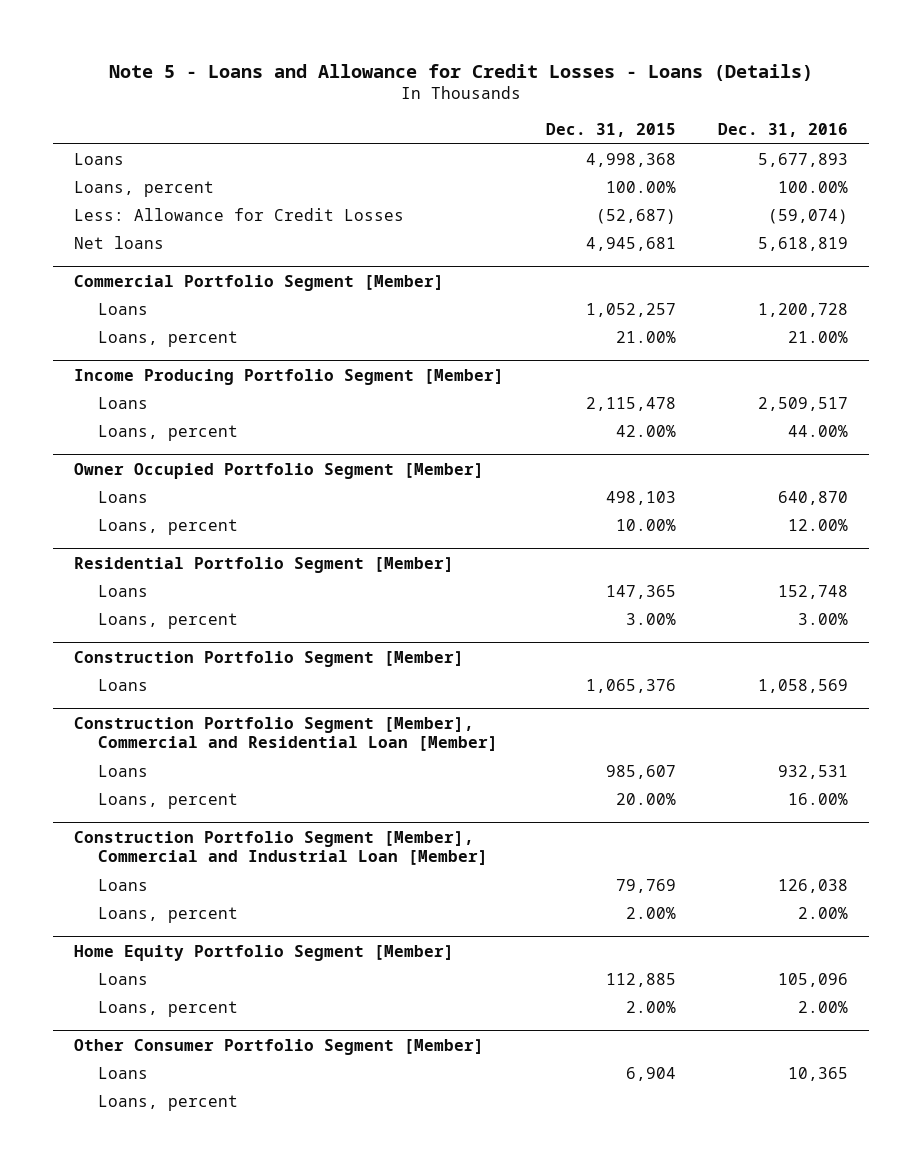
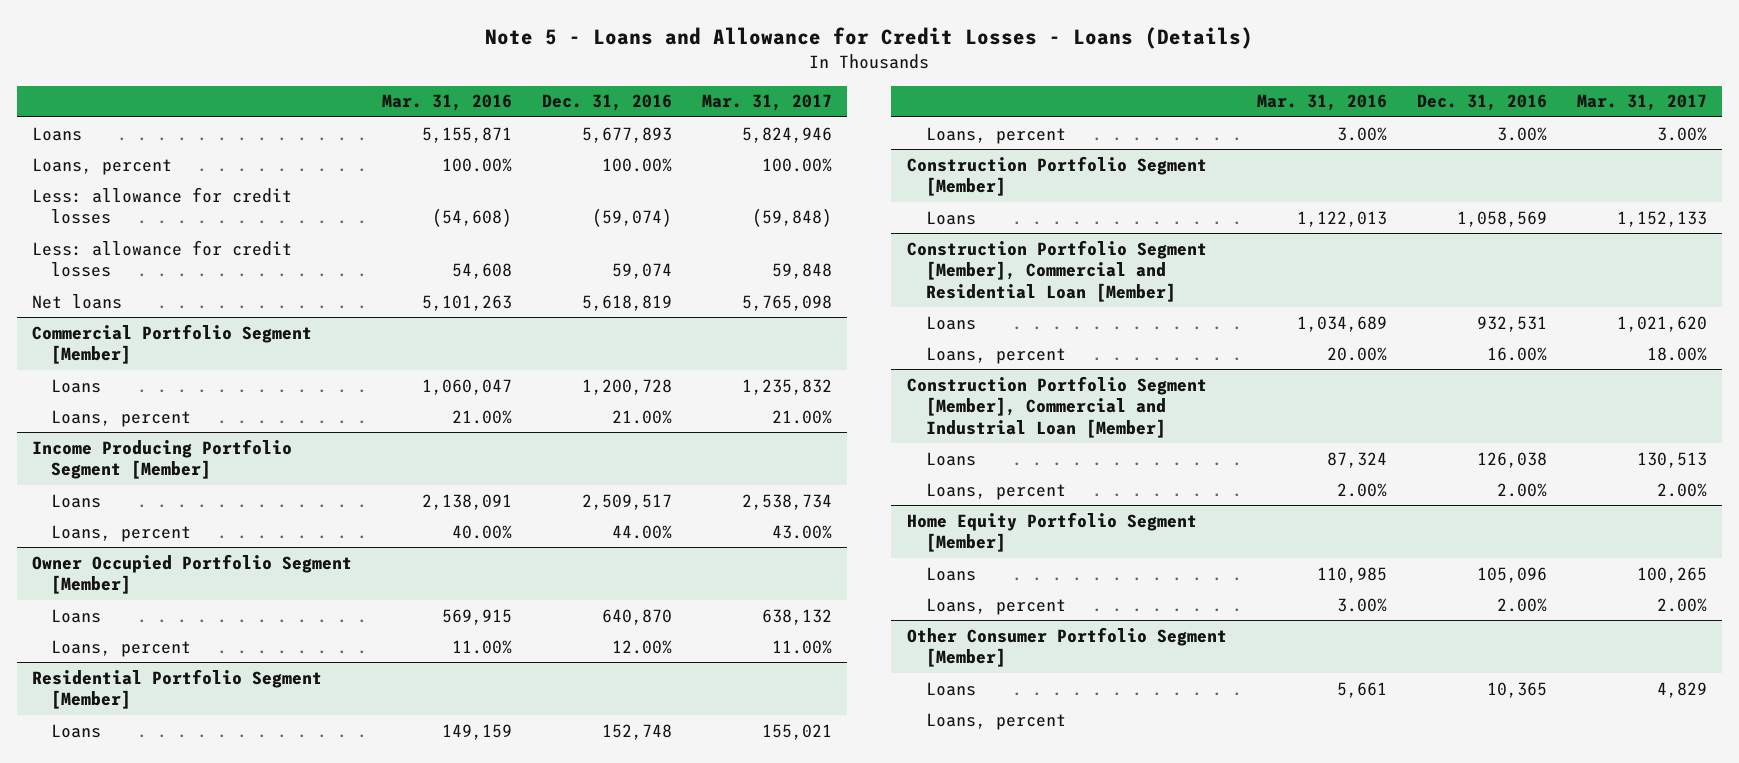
[545,123,676,138] Dec. 31, 2015 -> none
none -> [381,94,512,112] Mar. 31, 2016
none -> [702,94,833,112] Mar. 31, 2017
[73,207,404,221] Less: Allowance for Credit Losses -> [31,186,292,225] Less: allowance for credit losses
none -> [31,239,292,278] Less: allowance for credit losses

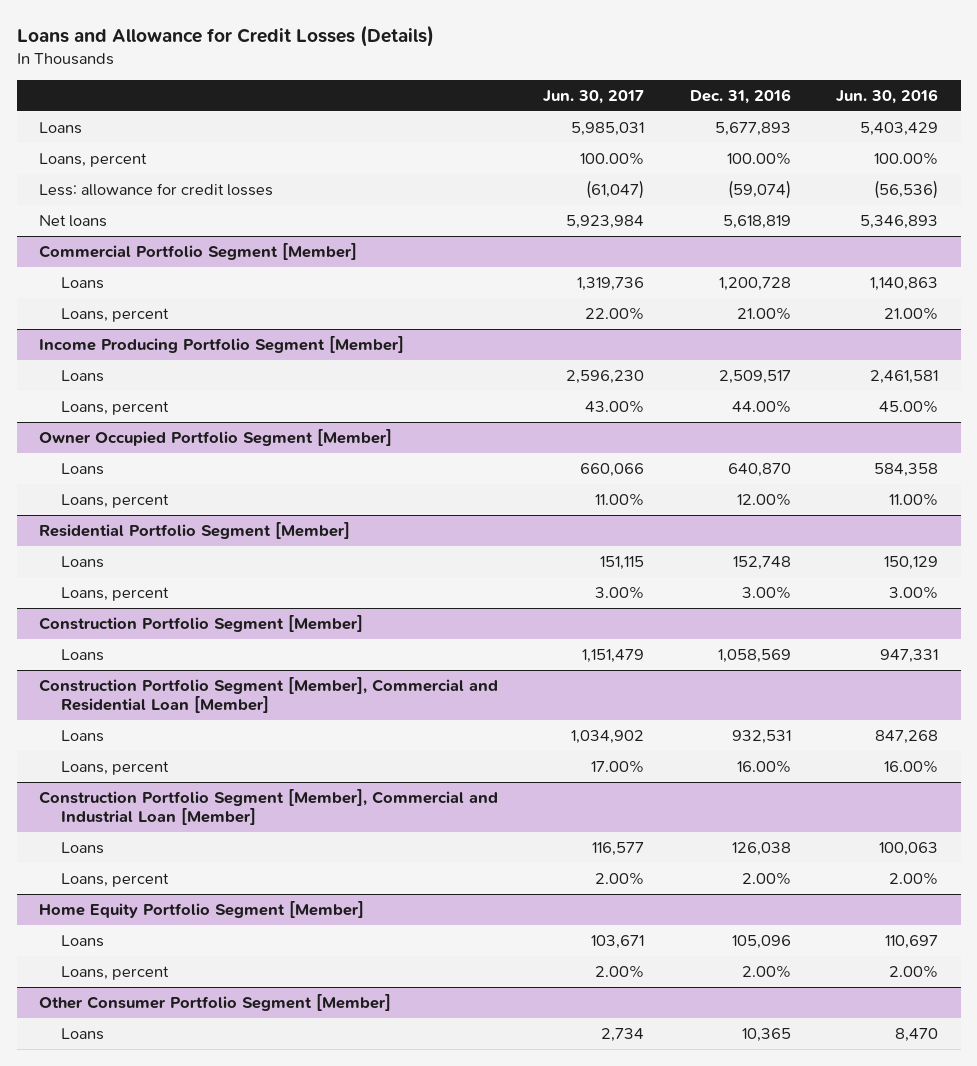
[485,26,1254,49] Note 5 - Loans and Allowance for Credit Losses - Loans (Details) -> [16,24,434,47] Loans and Allowance for Credit Losses (Details)
[381,94,512,112] Mar. 31, 2016 -> none
[702,94,833,112] Mar. 31, 2017 -> none
none -> [543,90,645,105] Jun. 30, 2017
none -> [835,89,938,105] Jun. 30, 2016
[31,239,292,278] Less: allowance for credit losses -> none
[925,712,1066,730] Loans, percent -> none

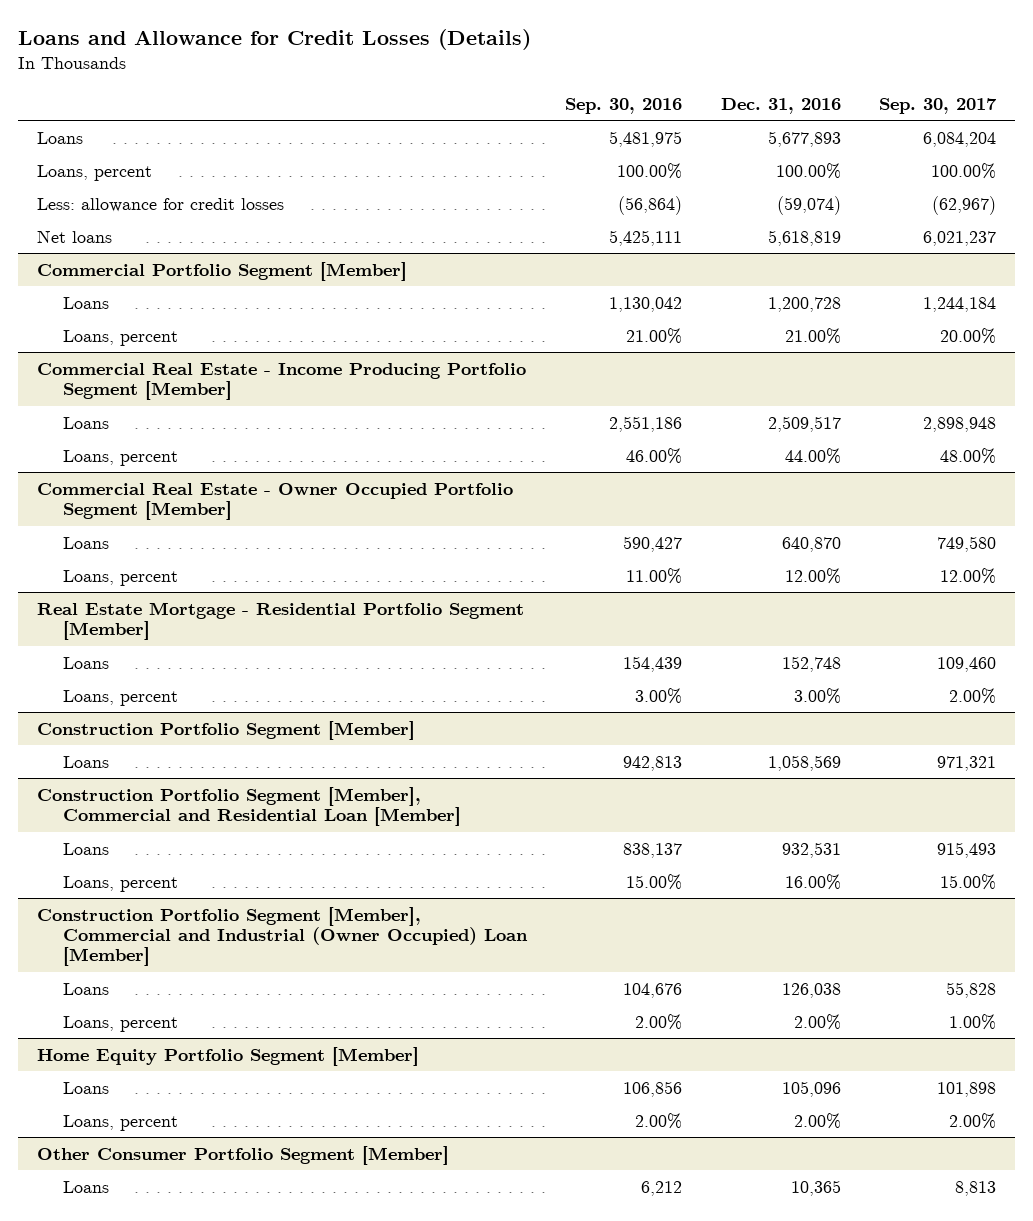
[543,90,645,105] Jun. 30, 2017 -> none
[835,89,938,105] Jun. 30, 2016 -> none
none -> [565,97,683,114] Sep. 30, 2016
none -> [878,97,997,114] Sep. 30, 2017
[39,335,405,353] Income Producing Portfolio Segment [Member] -> [37,362,527,401] Commercial Real Estate - Income Producing Portfolio Segment [Member]
[39,428,393,446] Owner Occupied Portfolio Segment [Member] -> [37,482,514,521] Commercial Real Estate - Owner Occupied Portfolio Segment [Member]
[39,521,351,539] Residential Portfolio Segment [Member] -> [37,601,525,641] Real Estate Mortgage - Residential Portfolio Segment [Member]
[39,788,499,825] Construction Portfolio Segment [Member], Commercial and Industrial Loan [Member] -> [37,906,528,967] Construction Portfolio Segment [Member], Commercial and Industrial (Owner Occupied) Loan [Member]

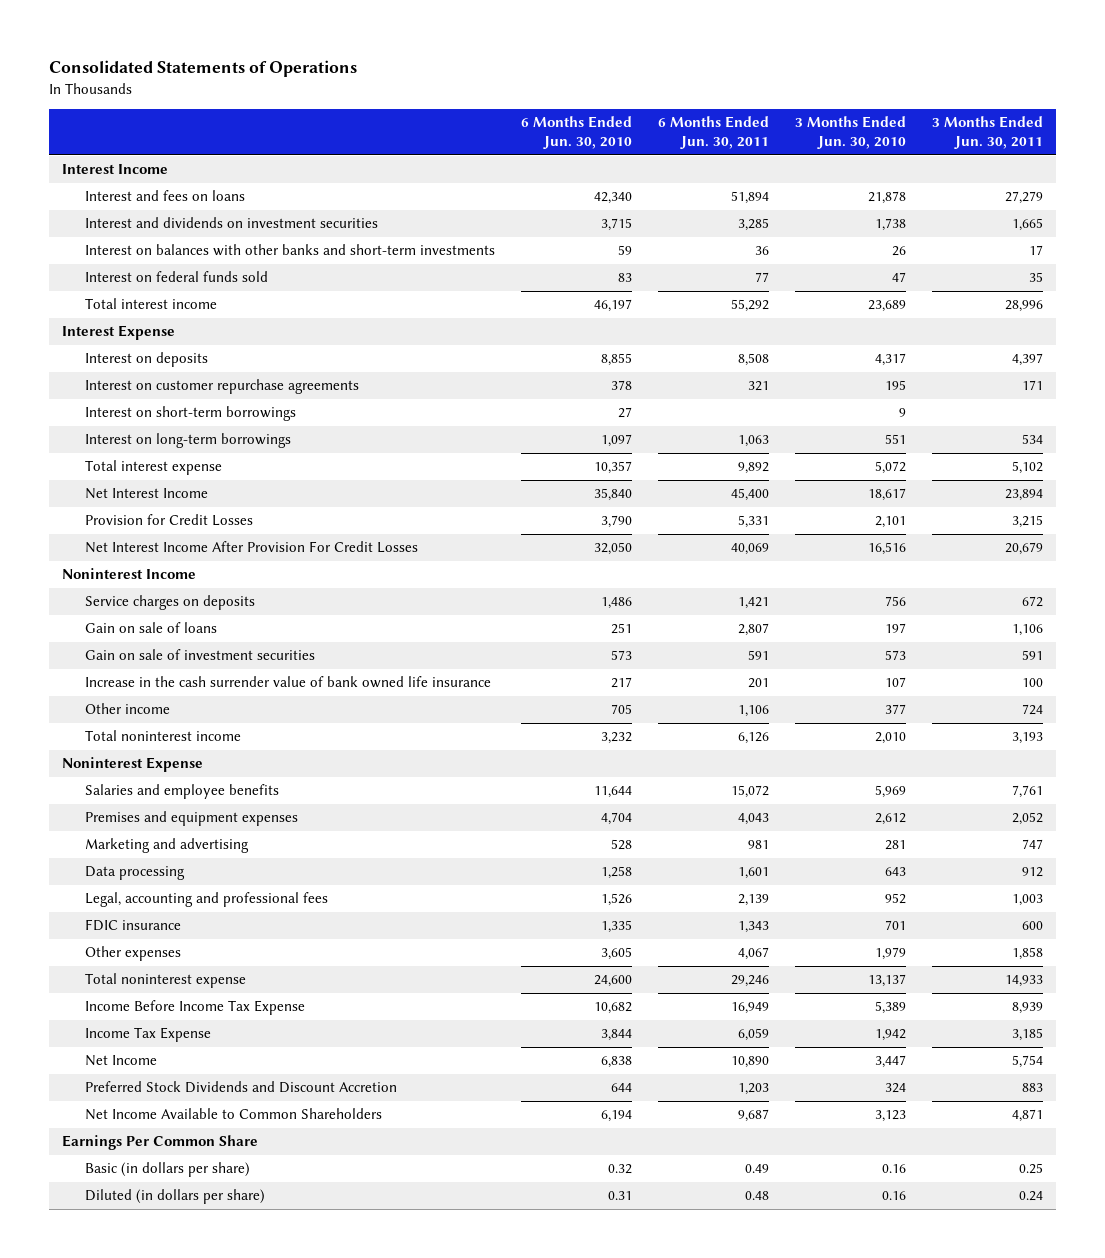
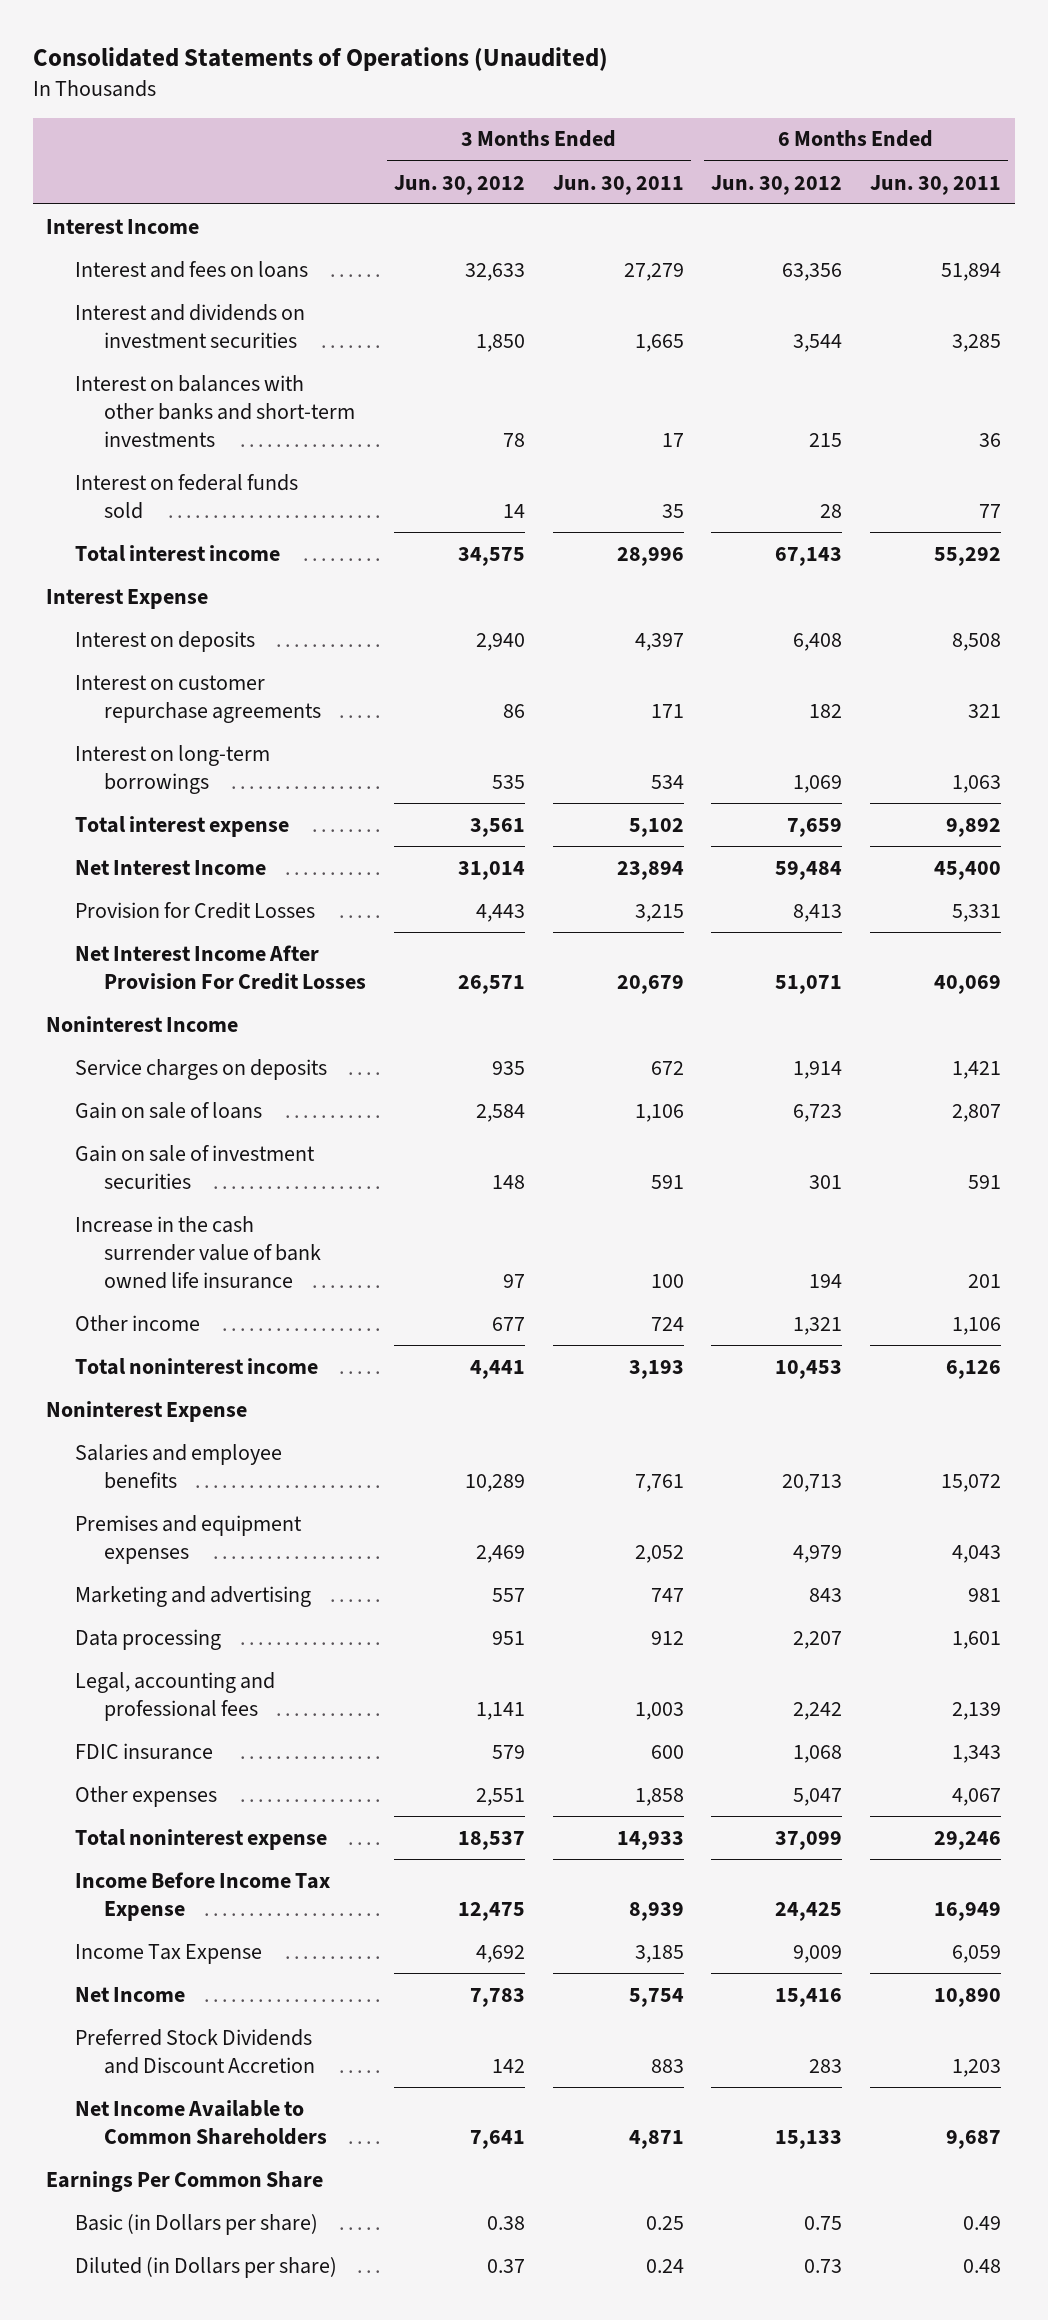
[49,60,358,78] Consolidated Statements of Operations -> [32,47,608,72] Consolidated Statements of Operations (Unaudited)
[521,115,633,150] 6 Months Ended Jun. 30, 2010 -> none
[794,115,906,150] 3 Months Ended Jun. 30, 2010 -> none
none -> [393,174,525,195] Jun. 30, 2012
none -> [711,174,843,195] Jun. 30, 2012
[85,406,297,422] Interest on short-term borrowings -> none
[85,1162,251,1178] Basic (in dollars per share) -> [75,2213,319,2235] Basic (in Dollars per share)
[85,1189,266,1205] Diluted (in dollars per share) -> [75,2256,338,2278] Diluted (in Dollars per share)

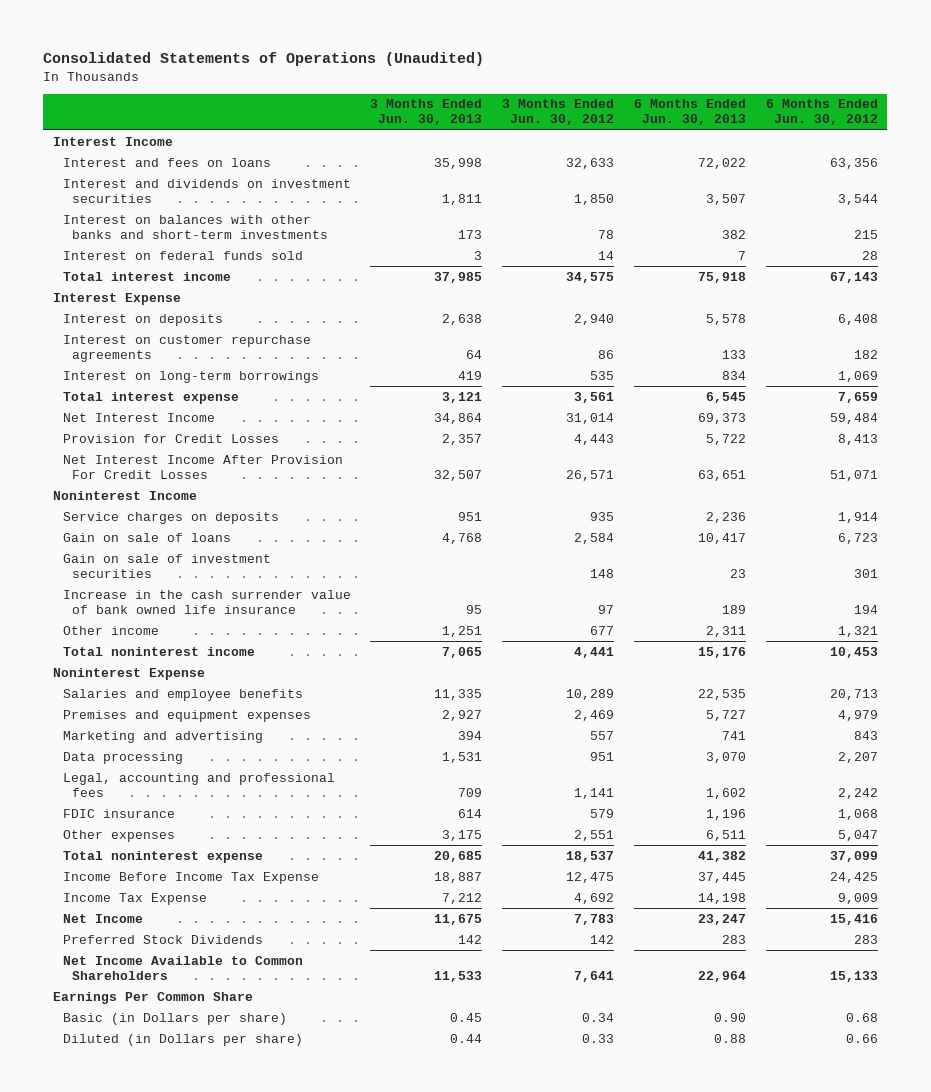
[552,174,684,195] Jun. 30, 2011 -> none
[870,174,1002,195] Jun. 30, 2011 -> none
none -> [370,99,483,126] 3 Months Ended Jun. 30, 2013
none -> [633,99,746,126] 6 Months Ended Jun. 30, 2013
[75,2028,316,2074] Preferred Stock Dividends and Discount Accretion -> [62,934,263,944] Preferred Stock Dividends
[486,2215,525,2230] 0.38 -> [582,1012,615,1022] 0.34
[804,2215,843,2230] 0.75 -> [845,1012,878,1022] 0.68
[486,2258,525,2273] 0.37 -> [582,1033,615,1043] 0.33
[804,2258,843,2273] 0.73 -> [845,1033,878,1043] 0.66

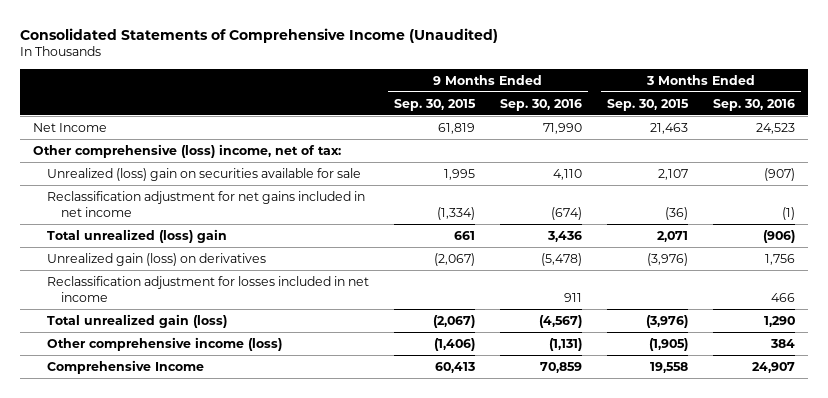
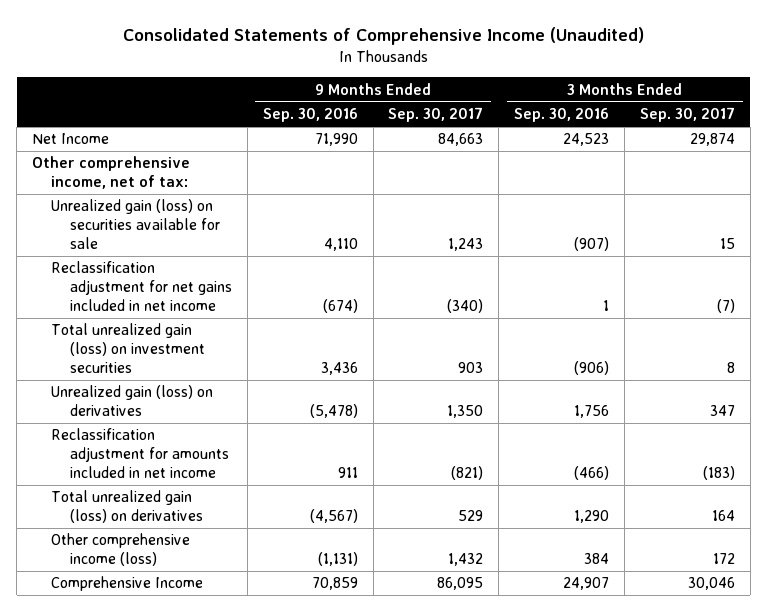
[394,98,477,111] Sep. 30, 2015 -> none
[607,98,690,111] Sep. 30, 2015 -> none
none -> [388,107,484,123] Sep. 30, 2017
none -> [640,107,736,123] Sep. 30, 2017
[32,143,341,158] Other comprehensive (loss) income, net of tax: -> [32,156,191,190] Other comprehensive income, net of tax:
[47,167,362,181] Unrealized (loss) gain on securities available for sale -> [51,199,220,249] Unrealized gain (loss) on securities available for sale
[782,206,796,220] (1) -> [603,299,610,311] 1
[47,228,228,243] Total unrealized (loss) gain -> [51,323,205,373] Total unrealized gain (loss) on investment securities
[47,275,370,302] Reclassification adjustment for losses included in net income -> [51,428,229,478] Reclassification adjustment for amounts included in net income
[771,292,796,302] 466 -> [574,465,610,480] (466)
[47,313,228,328] Total unrealized gain (loss) -> [51,490,203,524] Total unrealized gain (loss) on derivatives

